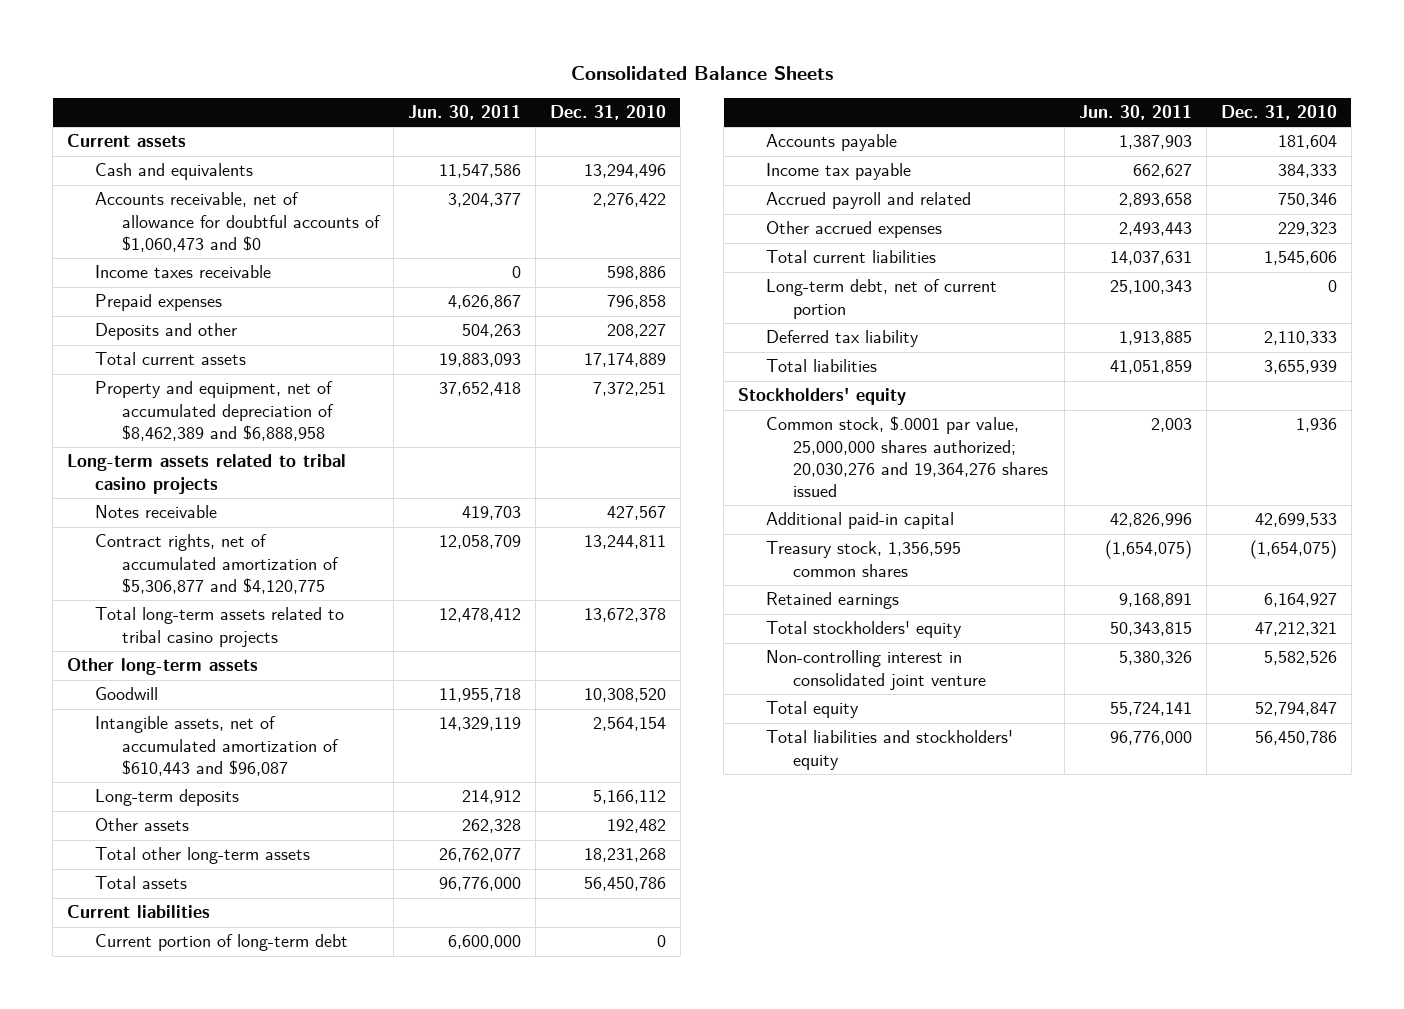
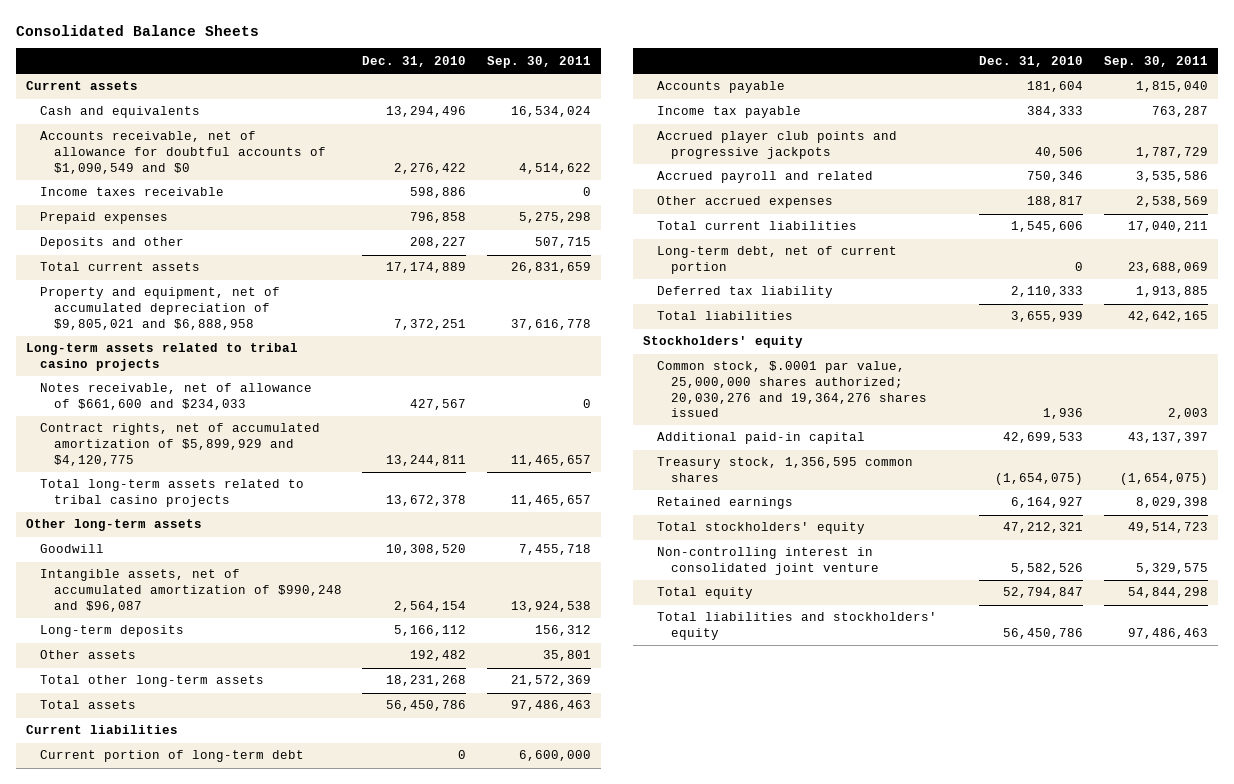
[407,105,521,121] Jun. 30, 2011 -> none
none -> [487,55,592,68] Sep. 30, 2011
[94,192,381,252] Accounts receivable, net of allowance for doubtful accounts of $1,060,473 and $0 -> [40,131,326,174] Accounts receivable, net of allowance for doubtful accounts of $1,090,549 and $0
[94,381,334,441] Property and equipment, net of accumulated depreciation of $8,462,389 and $6,888,958 -> [40,287,281,330] Property and equipment, net of accumulated depreciation of $9,805,021 and $6,888,958
[94,505,217,519] Notes receivable -> [40,383,313,411] Notes receivable, net of allowance of $661,600 and $234,033
[94,534,339,594] Contract rights, net of accumulated amortization of $5,306,877 and $4,120,775 -> [40,423,321,466] Contract rights, net of accumulated amortization of $5,899,929 and $4,120,775
[94,716,339,776] Intangible assets, net of accumulated amortization of $610,443 and $96,087 -> [40,569,342,612] Intangible assets, net of accumulated amortization of $990,248 and $96,087
none -> [656,131,897,160] Accrued player club points and progressive jackpots
[1277,222,1337,237] 229,323 -> [1027,196,1084,208] 188,817

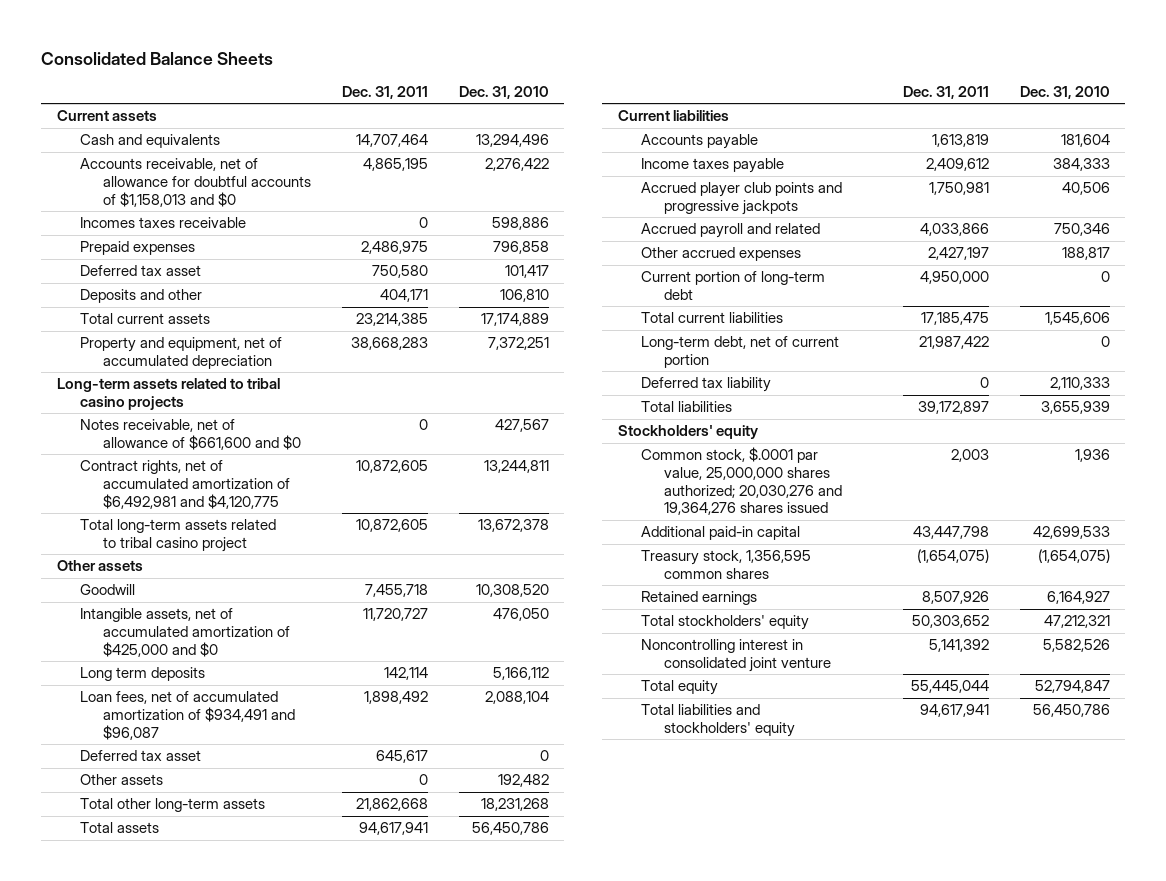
[487,55,592,68] Sep. 30, 2011 -> none
none -> [341,85,428,99] Dec. 31, 2011
[40,131,326,174] Accounts receivable, net of allowance for doubtful accounts of $1,090,549 and $0 -> [79,158,311,207] Accounts receivable, net of allowance for doubtful accounts of $1,158,013 and $0
[40,187,225,197] Income taxes receivable -> [79,217,246,229] Incomes taxes receivable
none -> [79,265,201,277] Deferred tax asset
[410,237,467,249] 208,227 -> [499,289,549,303] 106,810
[40,287,281,330] Property and equipment, net of accumulated depreciation of $9,805,021 and $6,888,958 -> [79,337,282,370] Property and equipment, net of accumulated depreciation
[40,383,313,411] Notes receivable, net of allowance of $661,600 and $234,033 -> [79,419,301,451] Notes receivable, net of allowance of $661,600 and $0
[40,423,321,466] Contract rights, net of accumulated amortization of $5,899,929 and $4,120,775 -> [79,460,290,509] Contract rights, net of accumulated amortization of $6,492,981 and $4,120,775
[40,479,305,508] Total long-term assets related to tribal casino projects -> [79,519,276,553] Total long-term assets related to tribal casino project
[26,519,203,532] Other long-term assets -> [56,560,143,572] Other assets
[40,569,342,612] Intangible assets, net of accumulated amortization of $990,248 and $96,087 -> [79,608,290,657] Intangible assets, net of accumulated amortization of $425,000 and $0
[394,600,467,612] 2,564,154 -> [492,608,549,622] 476,050
[40,625,185,638] Long-term deposits -> [79,667,205,682] Long term deposits
none -> [79,691,295,740] Loan fees, net of accumulated amortization of $934,491 and $96,087
none -> [79,750,201,762] Deferred tax asset
[656,106,801,119] Income tax payable -> [640,158,784,174] Income taxes payable
[40,750,305,763] Current portion of long-term debt -> [640,271,825,301] Current portion of long-term debt
[656,547,879,576] Non-controlling interest in consolidated joint venture -> [640,639,831,673] Noncontrolling interest in consolidated joint venture

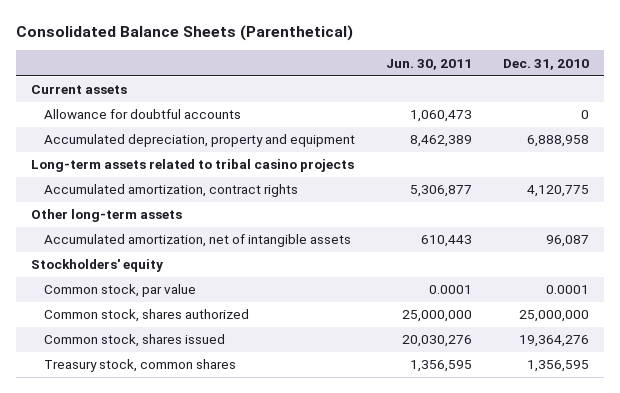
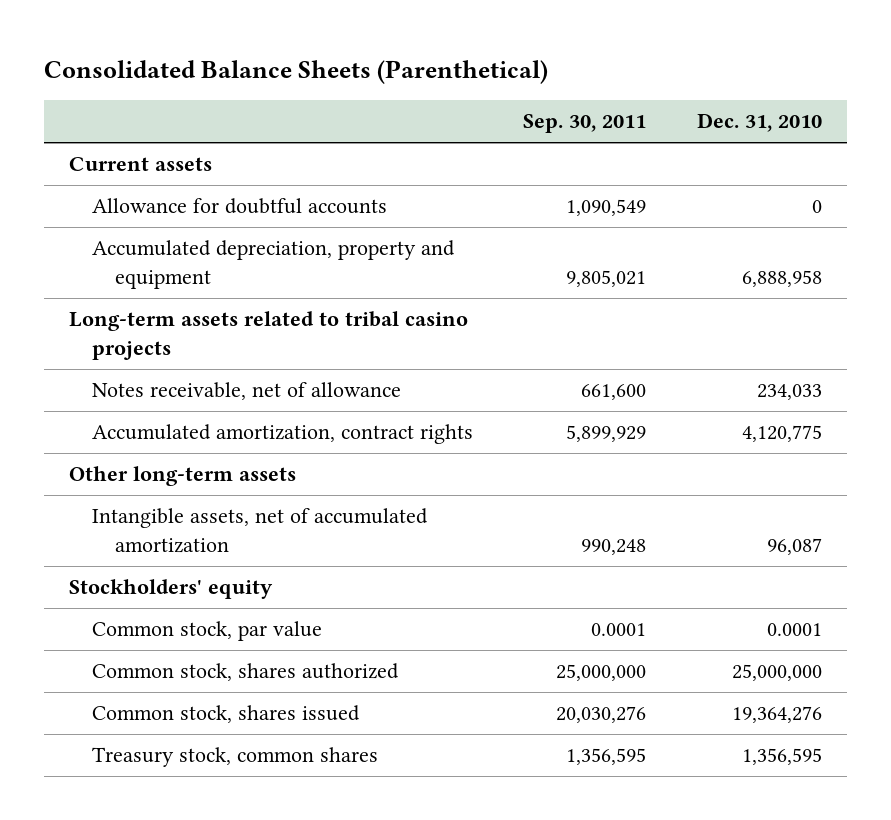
[385,58,472,70] Jun. 30, 2011 -> none
none -> [523,114,647,134] Sep. 30, 2011
none -> [91,382,401,401] Notes receivable, net of allowance
[44,234,352,248] Accumulated amortization, net of intangible assets -> [91,508,428,553] Intangible assets, net of accumulated amortization

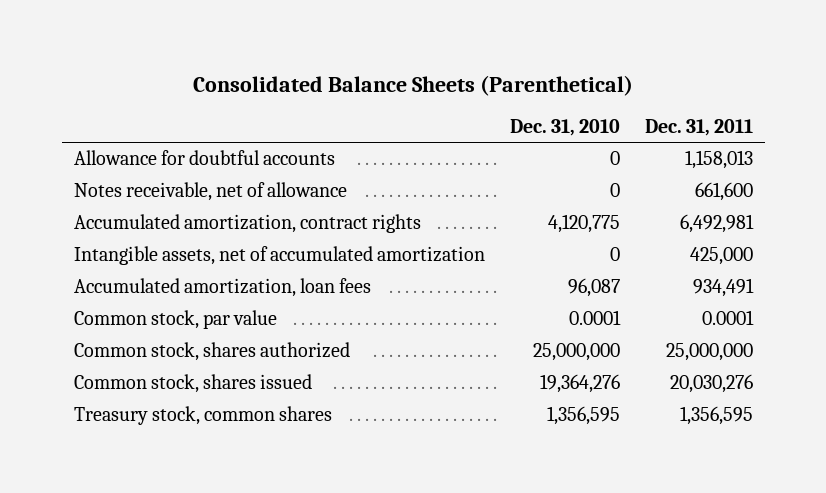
[523,114,647,134] Sep. 30, 2011 -> none
none -> [644,119,753,137] Dec. 31, 2011
[68,157,212,172] Current assets -> none
[91,240,455,289] Accumulated depreciation, property and equipment -> none
[68,311,468,360] Long-term assets related to tribal casino projects -> none
[757,384,823,401] 234,033 -> [609,183,620,198] 0
[68,466,296,487] Other long-term assets -> none
[68,579,273,600] Stockholders' equity -> none
[767,537,823,555] 96,087 -> [609,247,620,262] 0
none -> [73,278,371,298] Accumulated amortization, loan fees

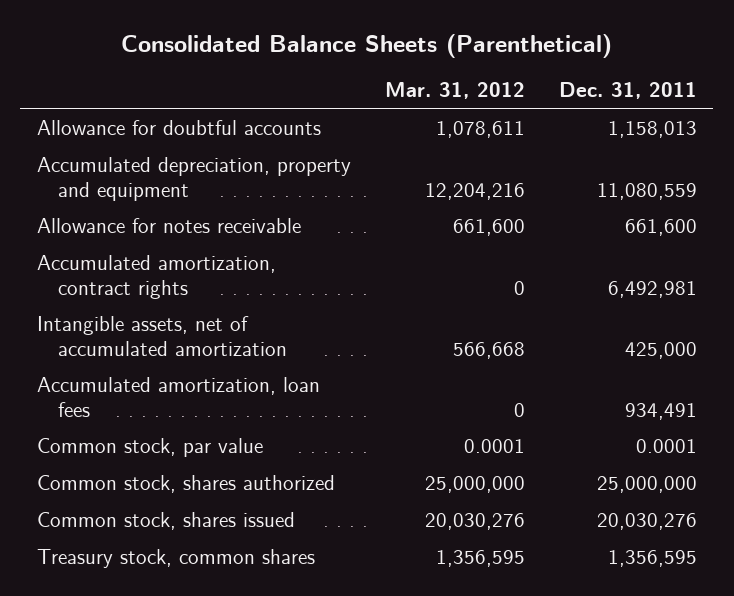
[509,119,620,137] Dec. 31, 2010 -> none
none -> [384,82,525,100] Mar. 31, 2012
none -> [37,157,352,201] Accumulated depreciation, property and equipment
[73,182,347,202] Notes receivable, net of allowance -> [37,218,302,234] Allowance for notes receivable

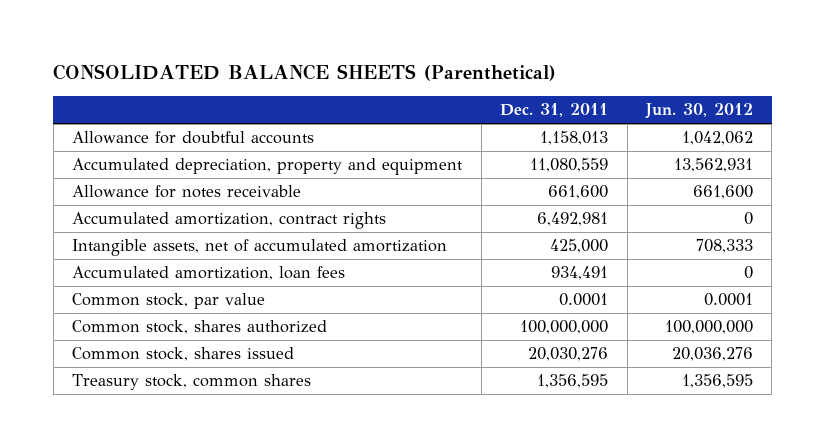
[120,33,612,58] Consolidated Balance Sheets (Parenthetical) -> [53,64,557,82] CONSOLIDATED BALANCE SHEETS (Parenthetical)
[384,82,525,100] Mar. 31, 2012 -> none
none -> [645,103,754,119] Jun. 30, 2012
[596,476,697,494] 25,000,000 -> [520,320,609,335] 100,000,000

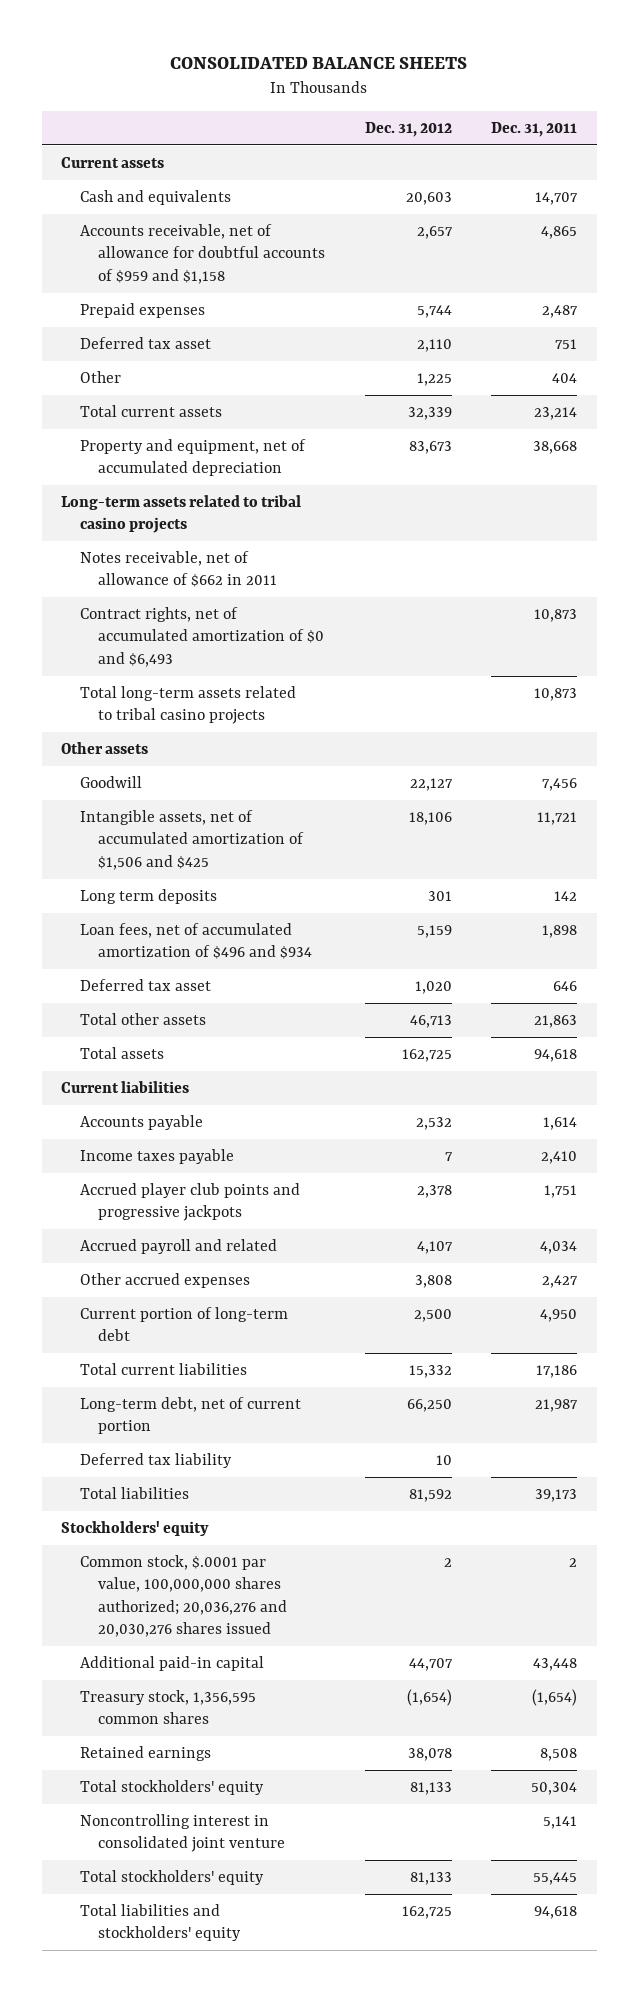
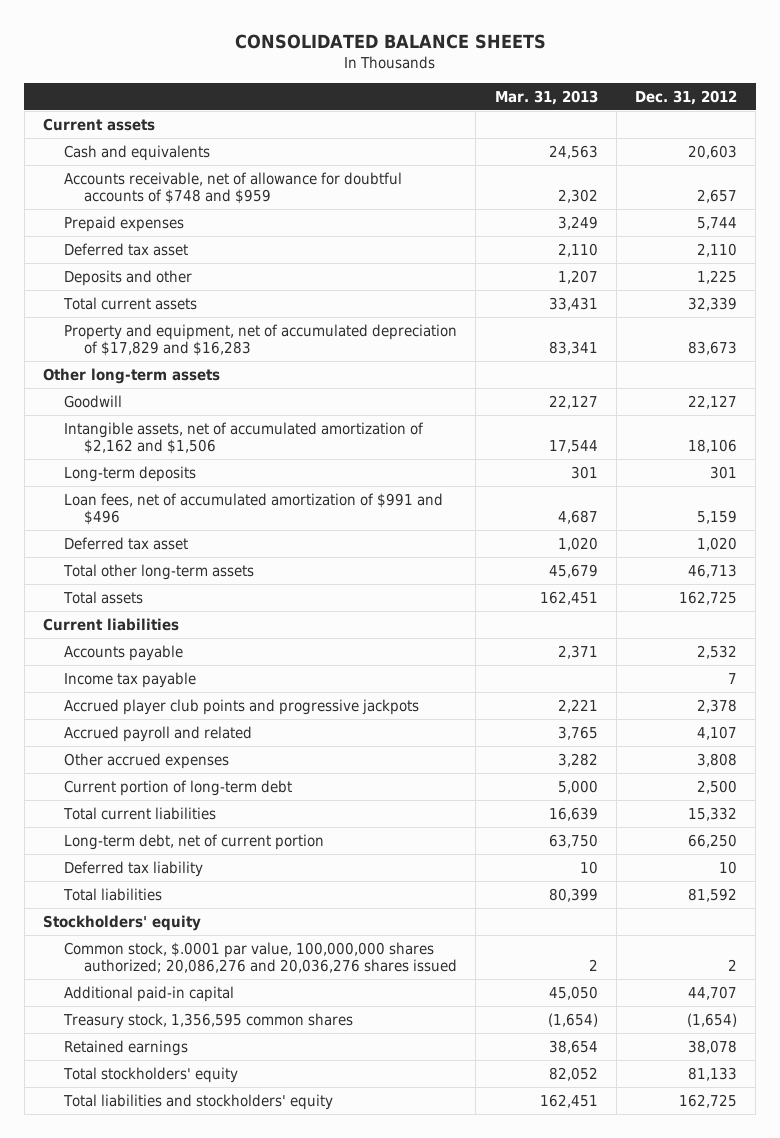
[491,121,578,137] Dec. 31, 2011 -> none
none -> [494,89,598,105] Mar. 31, 2013
[79,224,326,284] Accounts receivable, net of allowance for doubtful accounts of $959 and $1,158 -> [63,171,402,205] Accounts receivable, net of allowance for doubtful accounts of $748 and $959
[79,371,121,384] Other -> [63,269,192,286] Deposits and other
[61,495,302,534] Long-term assets related to tribal casino projects -> none
[79,551,278,588] Notes receivable, net of allowance of $662 in 2011 -> none
[79,607,325,667] Contract rights, net of accumulated amortization of $0 and $6,493 -> none
[79,686,296,725] Total long-term assets related to tribal casino projects -> none
[79,439,306,477] Property and equipment, net of accumulated depreciation -> [63,323,457,357] Property and equipment, net of accumulated depreciation of $17,829 and $16,283
[61,742,149,755] Other assets -> [43,367,221,384] Other long-term assets
[79,810,305,870] Intangible assets, net of accumulated amortization of $1,506 and $425 -> [63,421,424,455] Intangible assets, net of accumulated amortization of $2,162 and $1,506
[79,889,217,905] Long term deposits -> [63,465,196,482] Long-term deposits
[79,923,313,960] Loan fees, net of accumulated amortization of $496 and $934 -> [63,492,443,526] Loan fees, net of accumulated amortization of $991 and $496
[79,1013,206,1026] Total other assets -> [62,563,254,580] Total other long-term assets
[79,1149,234,1165] Income taxes payable -> [63,671,196,688] Income tax payable
[79,1555,288,1638] Common stock, $.0001 par value, 100,000,000 shares authorized; 20,036,276 and 20,030,276 shares issued -> [63,941,457,974] Common stock, $.0001 par value, 100,000,000 shares authorized; 20,086,276 and 20,036,276 shares issued
[79,1814,286,1853] Noncontrolling interest in consolidated joint venture -> none
[79,1870,264,1886] Total stockholders' equity -> none

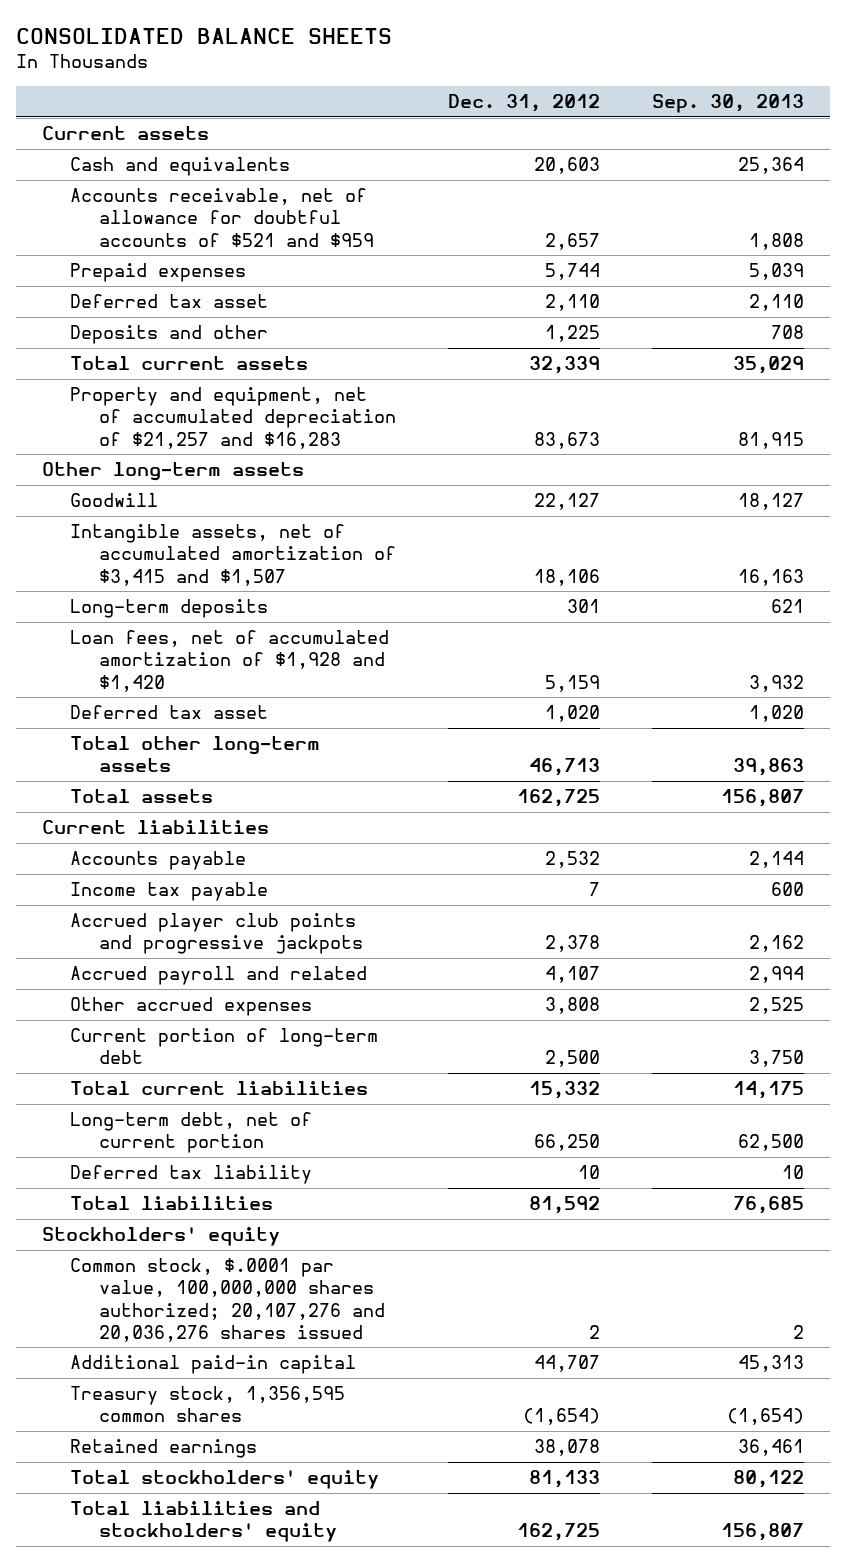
[494,89,598,105] Mar. 31, 2013 -> none
none -> [651,94,804,114] Sep. 30, 2013
[63,171,402,205] Accounts receivable, net of allowance for doubtful accounts of $748 and $959 -> [70,188,375,247] Accounts receivable, net of allowance for doubtful accounts of $521 and $959
[63,323,457,357] Property and equipment, net of accumulated depreciation of $17,829 and $16,283 -> [70,387,397,449] Property and equipment, net of accumulated depreciation of $21,257 and $16,283
[63,421,424,455] Intangible assets, net of accumulated amortization of $2,162 and $1,506 -> [70,524,397,586] Intangible assets, net of accumulated amortization of $3,415 and $1,507
[63,492,443,526] Loan fees, net of accumulated amortization of $991 and $496 -> [70,630,390,692] Loan fees, net of accumulated amortization of $1,928 and $1,420
[63,941,457,974] Common stock, $.0001 par value, 100,000,000 shares authorized; 20,086,276 and 20,036,276 shares issued -> [70,1258,386,1342] Common stock, $.0001 par value, 100,000,000 shares authorized; 20,107,276 and 20,036,276 shares issued

